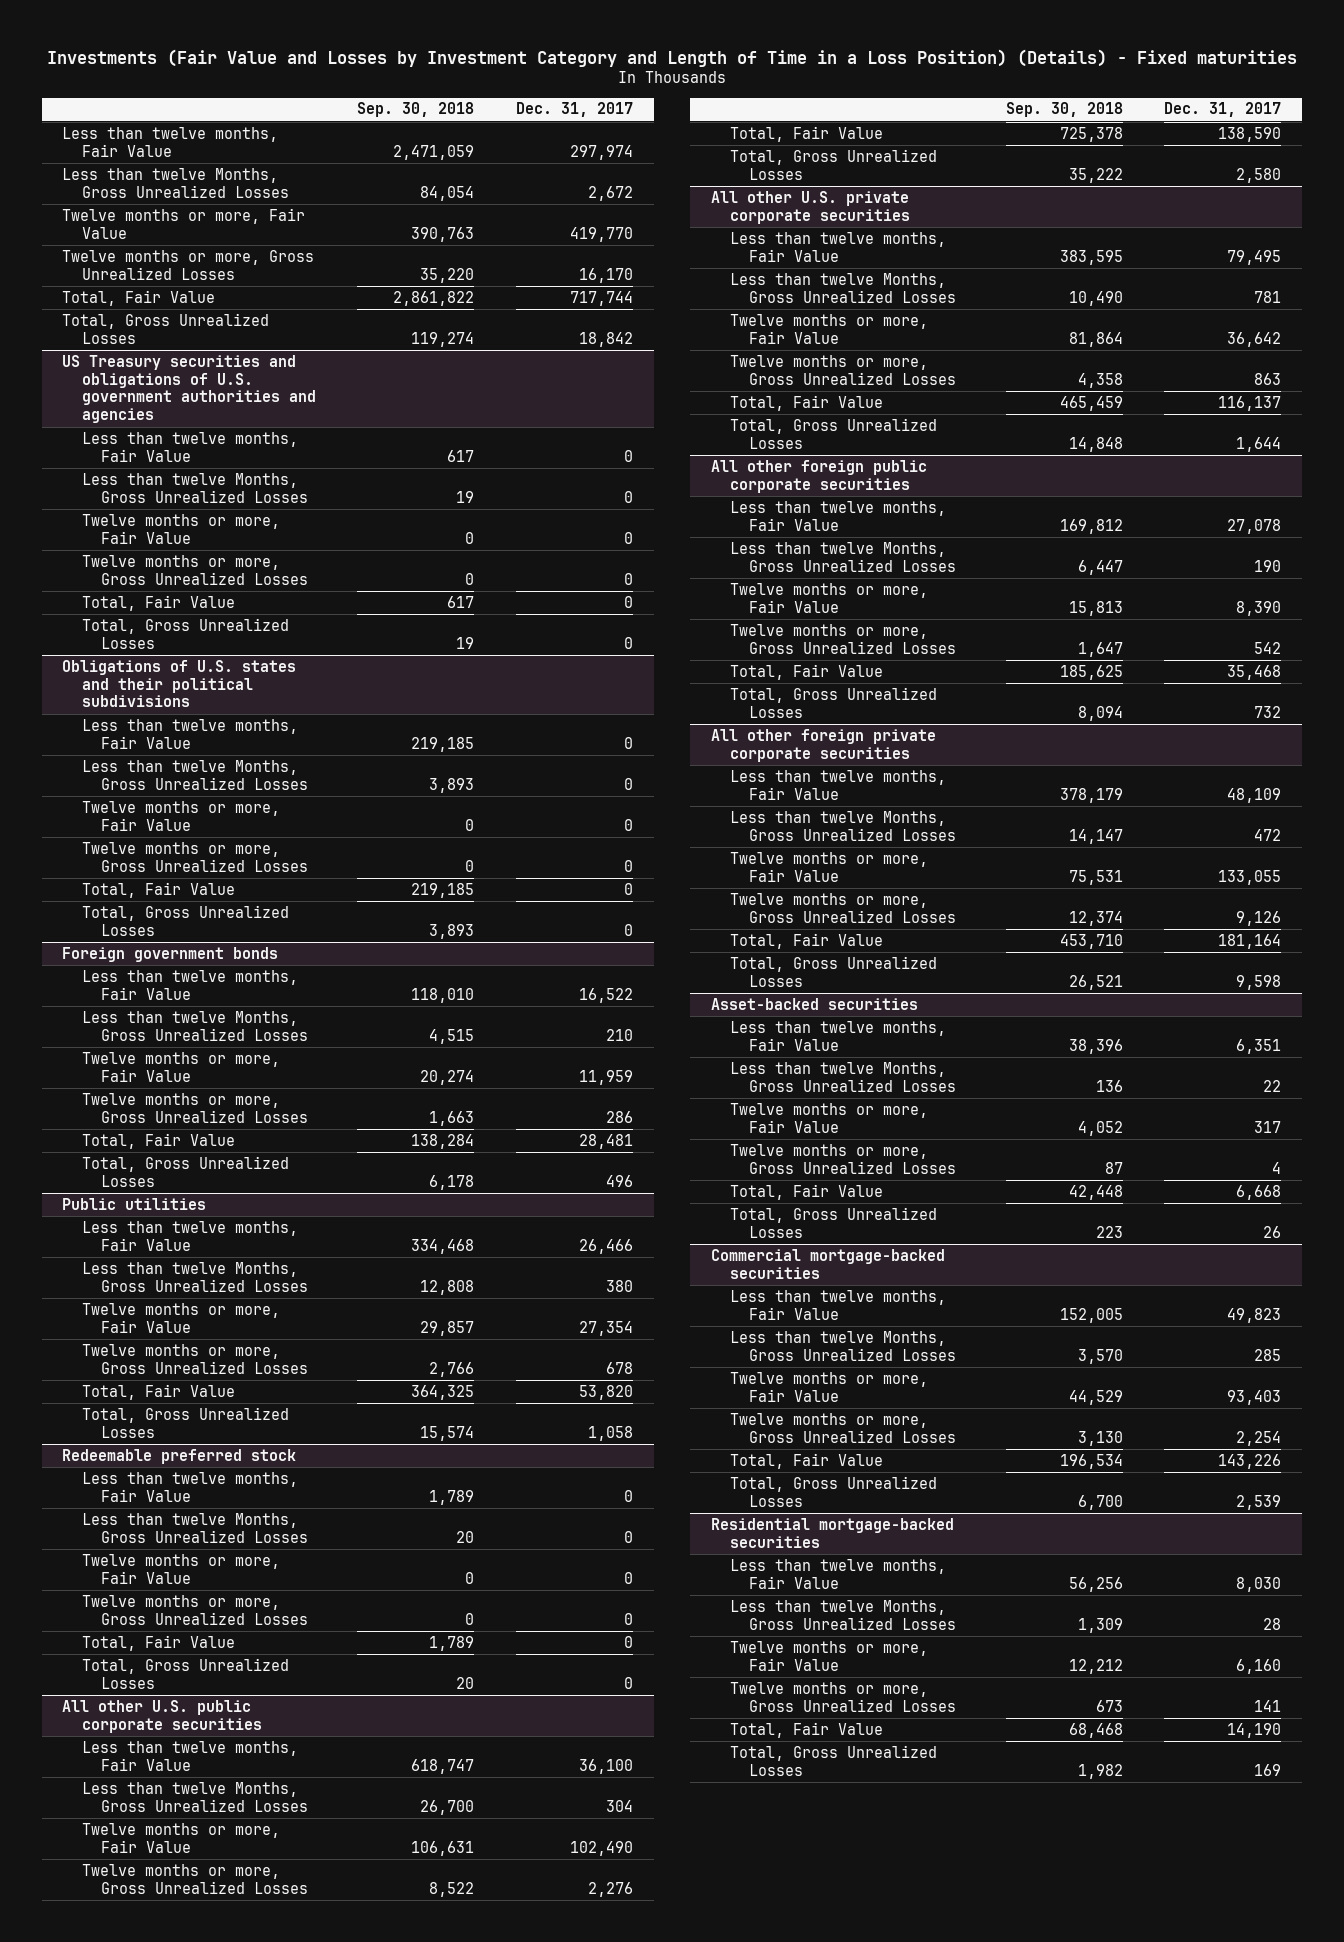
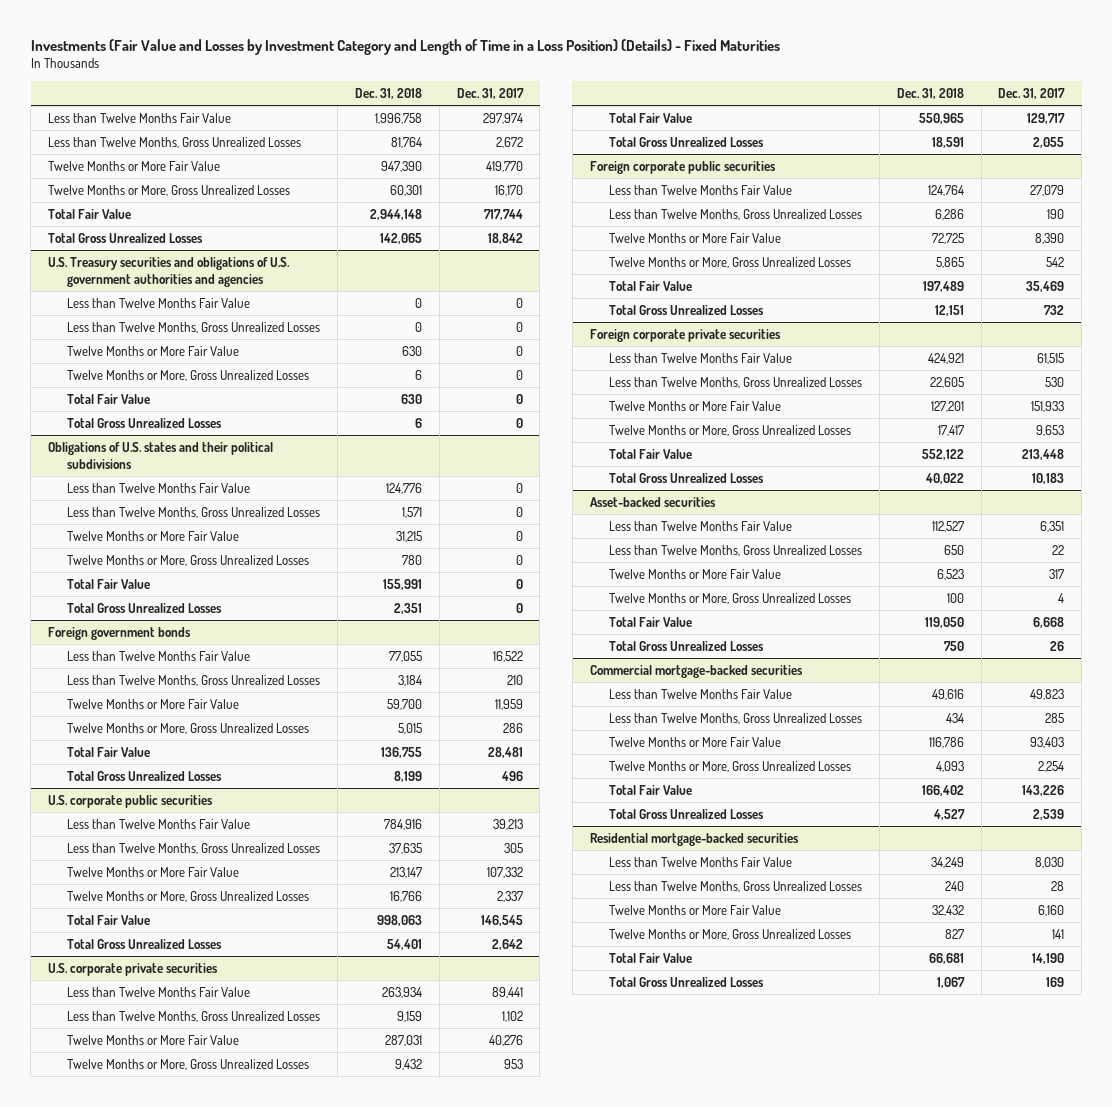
[46,48,1297,67] Investments (Fair Value and Losses by Investment Category and Length of Time in a Loss Position) (Details) - Fixed maturities -> [30,38,780,55] Investments (Fair Value and Losses by Investment Category and Length of Time in a Loss Position) (Details) - Fixed Maturities
[357,102,475,118] Sep. 30, 2018 -> none
none -> [354,88,422,100] Dec. 31, 2018
[62,126,279,157] Less than twelve months, Fair Value -> [47,112,231,123] Less than Twelve Months Fair Value
[62,167,289,198] Less than twelve Months, Gross Unrealized Losses -> [47,136,301,148] Less than Twelve Months, Gross Unrealized Losses
[62,207,306,239] Twelve months or more, Fair Value -> [47,160,220,171] Twelve Months or More Fair Value
[62,249,315,280] Twelve months or more, Gross Unrealized Losses -> [47,184,290,196] Twelve Months or More, Gross Unrealized Losses
[62,289,216,306] Total, Fair Value -> [47,208,131,219] Total Fair Value
[62,312,270,344] Total, Gross Unrealized Losses -> [47,232,203,243] Total Gross Unrealized Losses
[62,354,316,424] US Treasury securities and obligations of U.S. government authorities and agencies -> [47,256,290,287] U.S. Treasury securities and obligations of U.S. government authorities and agencies
[81,431,298,462] Less than twelve months, Fair Value -> [67,297,251,308] Less than Twelve Months Fair Value
[81,472,308,503] Less than twelve Months, Gross Unrealized Losses -> [67,321,321,333] Less than Twelve Months, Gross Unrealized Losses
[81,513,280,544] Twelve months or more, Fair Value -> [67,345,240,356] Twelve Months or More Fair Value
[81,554,308,585] Twelve months or more, Gross Unrealized Losses -> [67,369,310,381] Twelve Months or More, Gross Unrealized Losses
[81,594,235,611] Total, Fair Value -> [67,393,151,404] Total Fair Value
[81,617,289,649] Total, Gross Unrealized Losses -> [67,417,223,428] Total Gross Unrealized Losses
[81,718,298,749] Less than twelve months, Fair Value -> [67,482,251,493] Less than Twelve Months Fair Value
[81,759,308,790] Less than twelve Months, Gross Unrealized Losses -> [67,506,321,518] Less than Twelve Months, Gross Unrealized Losses
[81,800,280,831] Twelve months or more, Fair Value -> [67,530,240,541] Twelve Months or More Fair Value
[81,841,308,872] Twelve months or more, Gross Unrealized Losses -> [67,554,310,566] Twelve Months or More, Gross Unrealized Losses
[81,881,235,898] Total, Fair Value -> [67,578,151,589] Total Fair Value
[81,904,289,936] Total, Gross Unrealized Losses -> [67,602,223,613] Total Gross Unrealized Losses
[710,459,927,493] All other foreign public corporate securities -> none
[729,500,946,531] Less than twelve months, Fair Value -> none
[729,541,957,572] Less than twelve Months, Gross Unrealized Losses -> none
[729,582,928,613] Twelve months or more, Fair Value -> none
[729,623,957,654] Twelve months or more, Gross Unrealized Losses -> none
[729,663,883,680] Total, Fair Value -> none
[729,686,937,718] Total, Gross Unrealized Losses -> none
[710,728,936,762] All other foreign private corporate securities -> none
[729,769,946,800] Less than twelve months, Fair Value -> none
[729,810,957,841] Less than twelve Months, Gross Unrealized Losses -> none
[729,851,928,882] Twelve months or more, Fair Value -> none
[729,892,957,923] Twelve months or more, Gross Unrealized Losses -> none
[729,932,883,949] Total, Fair Value -> none
[729,955,937,987] Total, Gross Unrealized Losses -> none
[81,969,298,1000] Less than twelve months, Fair Value -> [67,650,251,661] Less than Twelve Months Fair Value
[81,1010,308,1041] Less than twelve Months, Gross Unrealized Losses -> [67,674,321,686] Less than Twelve Months, Gross Unrealized Losses
[81,1051,280,1082] Twelve months or more, Fair Value -> [67,698,240,709] Twelve Months or More Fair Value
[81,1092,308,1123] Twelve months or more, Gross Unrealized Losses -> [67,722,310,734] Twelve Months or More, Gross Unrealized Losses
[81,1132,235,1149] Total, Fair Value -> [67,746,151,757] Total Fair Value
[81,1155,289,1187] Total, Gross Unrealized Losses -> [67,770,223,781] Total Gross Unrealized Losses
[62,1197,207,1210] Public utilities -> [47,794,213,808] U.S. corporate public securities
[81,1220,298,1251] Less than twelve months, Fair Value -> [67,818,251,829] Less than Twelve Months Fair Value
[579,1238,634,1254] 26,466 -> [492,818,523,830] 39,213
[81,1261,308,1292] Less than twelve Months, Gross Unrealized Losses -> [67,842,321,854] Less than Twelve Months, Gross Unrealized Losses
[606,1279,634,1292] 380 -> [503,842,523,853] 305
[81,1302,280,1333] Twelve months or more, Fair Value -> [67,866,240,877] Twelve Months or More Fair Value
[579,1320,634,1336] 27,354 -> [486,866,523,878] 107,332
[81,1343,308,1374] Twelve months or more, Gross Unrealized Losses -> [67,890,310,902] Twelve Months or More, Gross Unrealized Losses
[606,1361,634,1374] 678 -> [496,890,523,902] 2,337
[81,1383,235,1400] Total, Fair Value -> [67,914,151,925] Total Fair Value
[579,1384,634,1400] 53,820 -> [480,914,523,926] 146,545
[81,1406,289,1438] Total, Gross Unrealized Losses -> [67,938,223,949] Total Gross Unrealized Losses
[588,1425,634,1441] 1,058 -> [491,938,523,950] 2,642
[62,1448,297,1464] Redeemable preferred stock -> [47,962,218,976] U.S. corporate private securities
[81,1471,298,1502] Less than twelve months, Fair Value -> [67,986,251,997] Less than Twelve Months Fair Value
[624,1489,634,1502] 0 -> [491,986,523,998] 89,441
[81,1512,308,1543] Less than twelve Months, Gross Unrealized Losses -> [67,1010,321,1022] Less than Twelve Months, Gross Unrealized Losses
[624,1530,634,1543] 0 -> [501,1010,523,1022] 1,102
[81,1553,280,1584] Twelve months or more, Fair Value -> [67,1034,240,1045] Twelve Months or More Fair Value
[624,1571,634,1584] 0 -> [488,1034,523,1046] 40,276
[81,1594,308,1625] Twelve months or more, Gross Unrealized Losses -> [67,1058,310,1070] Twelve Months or More, Gross Unrealized Losses
[624,1612,634,1625] 0 -> [503,1058,523,1069] 953
[81,1634,235,1651] Total, Fair Value -> [609,112,693,123] Total Fair Value
[624,1635,634,1648] 0 -> [1027,112,1066,124] 129,717
[81,1657,289,1689] Total, Gross Unrealized Losses -> [609,136,765,147] Total Gross Unrealized Losses
[624,1676,634,1689] 0 -> [1033,136,1065,148] 2,055
[62,1699,262,1733] All other U.S. public corporate securities -> [589,160,776,174] Foreign corporate public securities
[81,1740,298,1771] Less than twelve months, Fair Value -> [609,184,793,195] Less than Twelve Months Fair Value
[579,1758,634,1774] 36,100 -> [1030,184,1065,196] 27,079
[81,1781,308,1812] Less than twelve Months, Gross Unrealized Losses -> [609,208,863,220] Less than Twelve Months, Gross Unrealized Losses
[606,1799,634,1812] 304 -> [1047,208,1065,219] 190
[81,1822,280,1853] Twelve months or more, Fair Value -> [609,232,782,243] Twelve Months or More Fair Value
[570,1840,634,1856] 102,490 -> [1035,232,1065,244] 8,390
[81,1863,308,1894] Twelve months or more, Gross Unrealized Losses -> [609,256,852,268] Twelve Months or More, Gross Unrealized Losses
[588,1881,634,1897] 2,276 -> [1046,256,1065,267] 542
[729,125,883,142] Total, Fair Value -> [609,280,693,291] Total Fair Value
[1218,126,1282,142] 138,590 -> [1026,280,1065,292] 35,469
[729,148,937,180] Total, Gross Unrealized Losses -> [609,304,765,315] Total Gross Unrealized Losses
[1236,167,1282,183] 2,580 -> [1044,304,1065,315] 732
[710,190,910,224] All other U.S. private corporate securities -> [589,328,781,342] Foreign corporate private securities
[729,231,946,262] Less than twelve months, Fair Value -> [609,352,793,363] Less than Twelve Months Fair Value
[1227,249,1282,265] 79,495 -> [1037,352,1065,364] 61,515
[729,272,957,303] Less than twelve Months, Gross Unrealized Losses -> [609,376,863,388] Less than Twelve Months, Gross Unrealized Losses
[1254,290,1282,303] 781 -> [1045,376,1065,387] 530
[729,313,928,344] Twelve months or more, Fair Value -> [609,400,782,411] Twelve Months or More Fair Value
[1227,331,1282,347] 36,642 -> [1031,400,1065,412] 151,933
[729,354,957,385] Twelve months or more, Gross Unrealized Losses -> [609,424,852,436] Twelve Months or More, Gross Unrealized Losses
[1254,372,1282,385] 863 -> [1036,424,1065,436] 9,653
[729,394,883,411] Total, Fair Value -> [609,448,693,459] Total Fair Value
[1218,395,1282,411] 116,137 -> [1022,448,1065,460] 213,448
[729,417,937,449] Total, Gross Unrealized Losses -> [609,472,765,483] Total Gross Unrealized Losses
[1236,436,1282,452] 1,644 -> [1032,472,1065,484] 10,183
[729,1020,946,1051] Less than twelve months, Fair Value -> [609,520,793,531] Less than Twelve Months Fair Value
[729,1061,957,1092] Less than twelve Months, Gross Unrealized Losses -> [609,544,863,556] Less than Twelve Months, Gross Unrealized Losses
[729,1102,928,1133] Twelve months or more, Fair Value -> [609,568,782,579] Twelve Months or More Fair Value
[729,1143,957,1174] Twelve months or more, Gross Unrealized Losses -> [609,592,852,604] Twelve Months or More, Gross Unrealized Losses
[729,1183,883,1200] Total, Fair Value -> [609,616,693,627] Total Fair Value
[729,1206,937,1238] Total, Gross Unrealized Losses -> [609,640,765,651] Total Gross Unrealized Losses
[729,1289,946,1320] Less than twelve months, Fair Value -> [609,688,793,699] Less than Twelve Months Fair Value
[729,1330,957,1361] Less than twelve Months, Gross Unrealized Losses -> [609,712,863,724] Less than Twelve Months, Gross Unrealized Losses
[729,1371,928,1402] Twelve months or more, Fair Value -> [609,736,782,747] Twelve Months or More Fair Value
[729,1412,957,1443] Twelve months or more, Gross Unrealized Losses -> [609,760,852,772] Twelve Months or More, Gross Unrealized Losses
[729,1452,883,1469] Total, Fair Value -> [609,784,693,795] Total Fair Value
[729,1475,937,1507] Total, Gross Unrealized Losses -> [609,808,765,819] Total Gross Unrealized Losses
[729,1558,946,1589] Less than twelve months, Fair Value -> [609,856,793,867] Less than Twelve Months Fair Value
[729,1599,957,1630] Less than twelve Months, Gross Unrealized Losses -> [609,880,863,892] Less than Twelve Months, Gross Unrealized Losses
[729,1640,928,1671] Twelve months or more, Fair Value -> [609,904,782,915] Twelve Months or More Fair Value
[729,1681,957,1712] Twelve months or more, Gross Unrealized Losses -> [609,928,852,940] Twelve Months or More, Gross Unrealized Losses
[729,1721,883,1738] Total, Fair Value -> [609,952,693,963] Total Fair Value
[729,1744,937,1776] Total, Gross Unrealized Losses -> [609,976,765,987] Total Gross Unrealized Losses

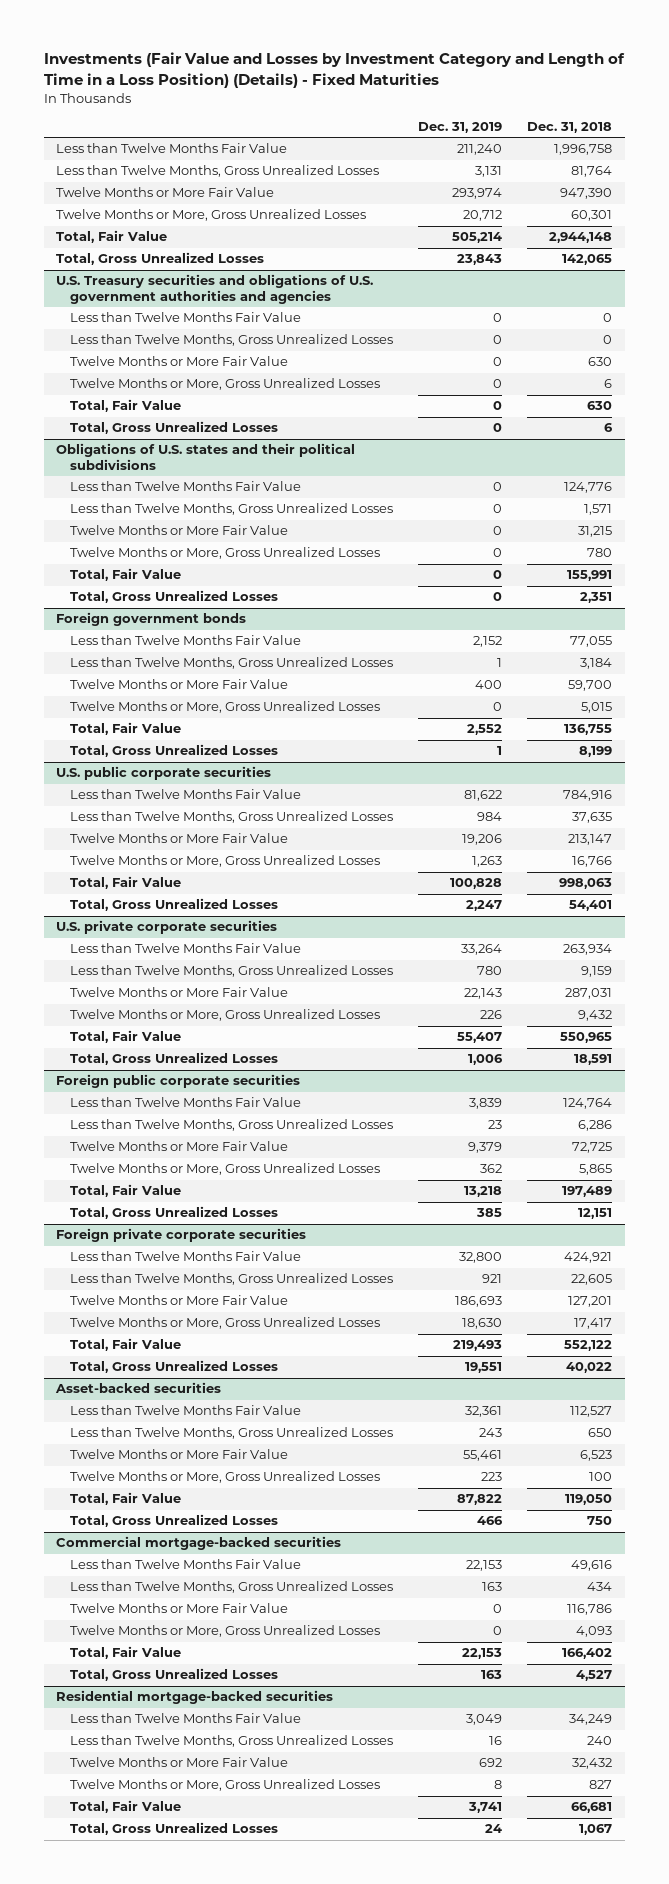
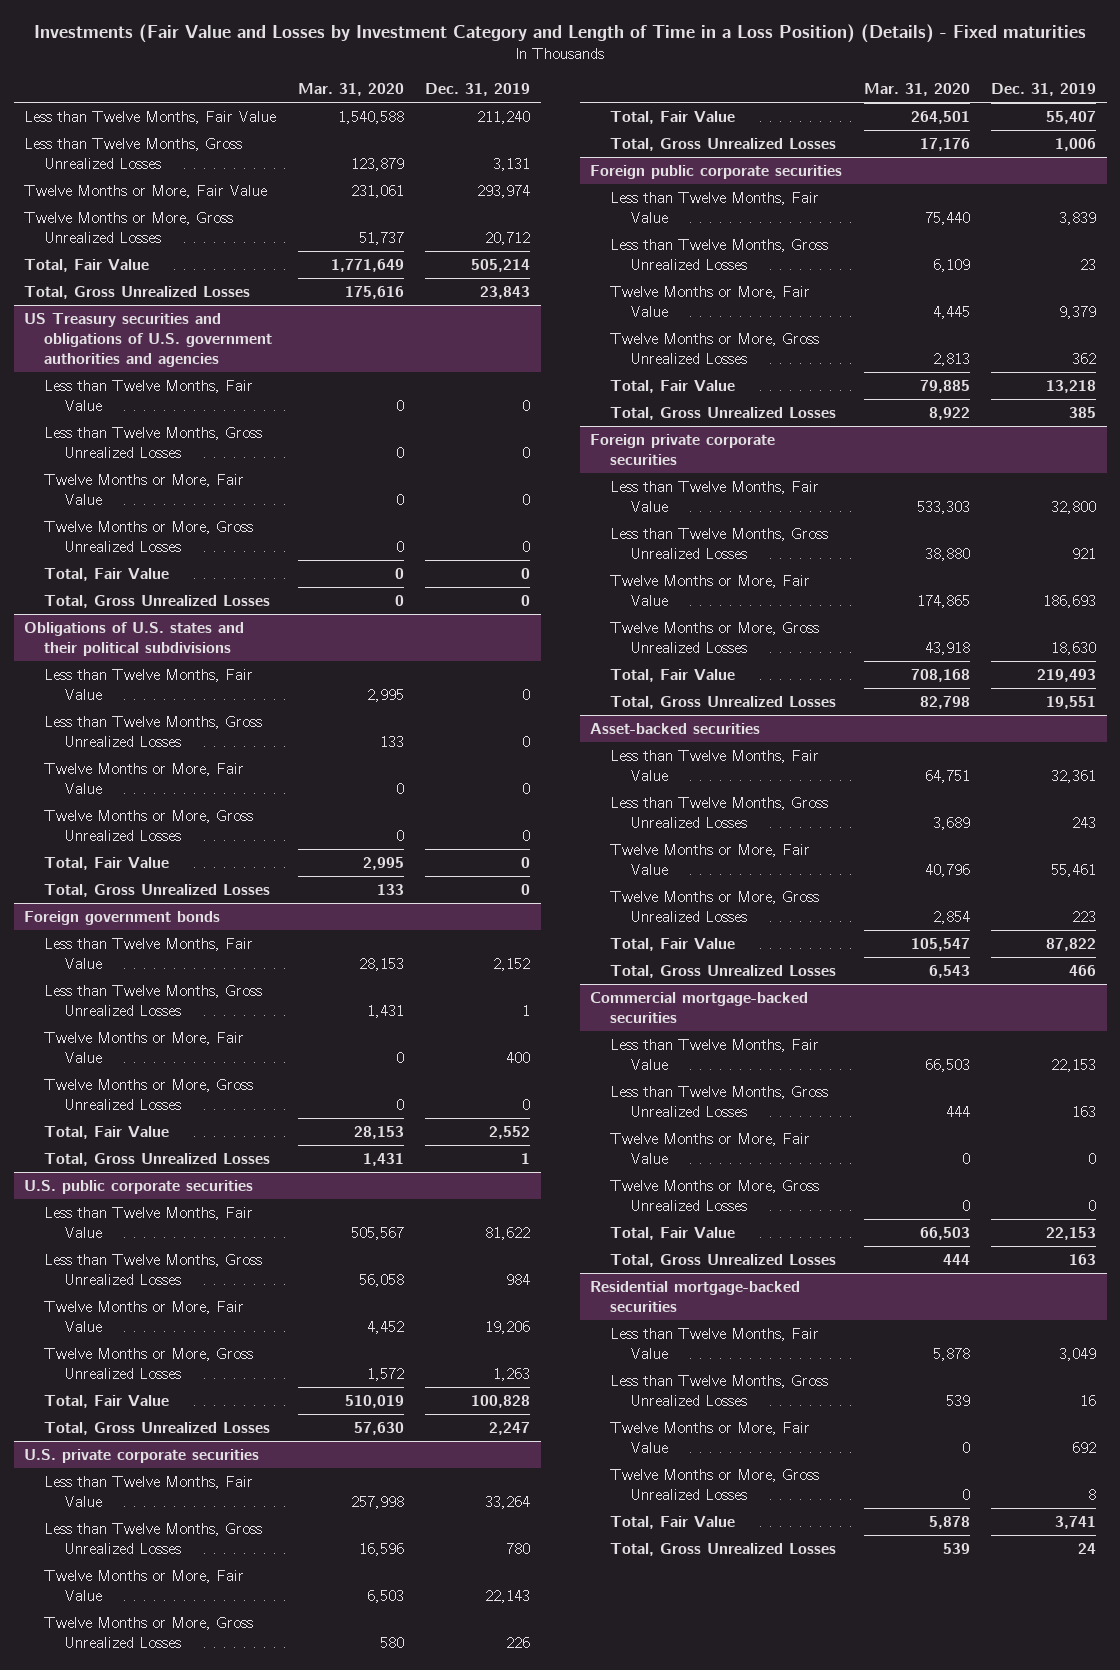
[43,52,625,88] Investments (Fair Value and Losses by Investment Category and Length of Time in a Loss Position) (Details) - Fixed Maturities -> [34,24,1087,44] Investments (Fair Value and Losses by Investment Category and Length of Time in a Loss Position) (Details) - Fixed maturities
[527,122,613,134] Dec. 31, 2018 -> none
none -> [297,82,404,96] Mar. 31, 2020
[56,143,288,154] Less than Twelve Months Fair Value -> [24,111,277,125] Less than Twelve Months, Fair Value
[56,187,275,198] Twelve Months or More Fair Value -> [24,185,268,199] Twelve Months or More, Fair Value
[56,274,374,304] U.S. Treasury securities and obligations of U.S. government authorities and agencies -> [24,313,273,367] US Treasury securities and obligations of U.S. government authorities and agencies
[70,312,302,323] Less than Twelve Months Fair Value -> [44,380,254,411] Less than Twelve Months, Fair Value
[70,356,289,367] Twelve Months or More Fair Value -> [44,474,245,505] Twelve Months or More, Fair Value
[70,481,302,492] Less than Twelve Months Fair Value -> [44,669,254,700] Less than Twelve Months, Fair Value
[70,525,289,536] Twelve Months or More Fair Value -> [44,763,245,794] Twelve Months or More, Fair Value
[70,635,302,646] Less than Twelve Months Fair Value -> [44,938,254,969] Less than Twelve Months, Fair Value
[70,679,289,690] Twelve Months or More Fair Value -> [44,1032,245,1063] Twelve Months or More, Fair Value
[70,789,302,800] Less than Twelve Months Fair Value -> [44,1207,254,1238] Less than Twelve Months, Fair Value
[70,833,289,844] Twelve Months or More Fair Value -> [44,1301,245,1332] Twelve Months or More, Fair Value
[70,943,302,954] Less than Twelve Months Fair Value -> [44,1476,254,1507] Less than Twelve Months, Fair Value
[70,987,289,998] Twelve Months or More Fair Value -> [44,1570,245,1601] Twelve Months or More, Fair Value
[70,1097,302,1108] Less than Twelve Months Fair Value -> [610,192,820,223] Less than Twelve Months, Fair Value
[70,1141,289,1152] Twelve Months or More Fair Value -> [610,286,811,317] Twelve Months or More, Fair Value
[70,1251,302,1262] Less than Twelve Months Fair Value -> [610,481,820,512] Less than Twelve Months, Fair Value
[70,1295,289,1306] Twelve Months or More Fair Value -> [610,575,811,606] Twelve Months or More, Fair Value
[70,1405,302,1416] Less than Twelve Months Fair Value -> [610,750,820,781] Less than Twelve Months, Fair Value
[70,1449,289,1460] Twelve Months or More Fair Value -> [610,844,811,875] Twelve Months or More, Fair Value
[70,1559,302,1570] Less than Twelve Months Fair Value -> [610,1039,820,1070] Less than Twelve Months, Fair Value
[70,1603,289,1614] Twelve Months or More Fair Value -> [610,1133,811,1164] Twelve Months or More, Fair Value
[70,1713,302,1724] Less than Twelve Months Fair Value -> [610,1328,820,1359] Less than Twelve Months, Fair Value
[70,1757,289,1768] Twelve Months or More Fair Value -> [610,1422,811,1453] Twelve Months or More, Fair Value

